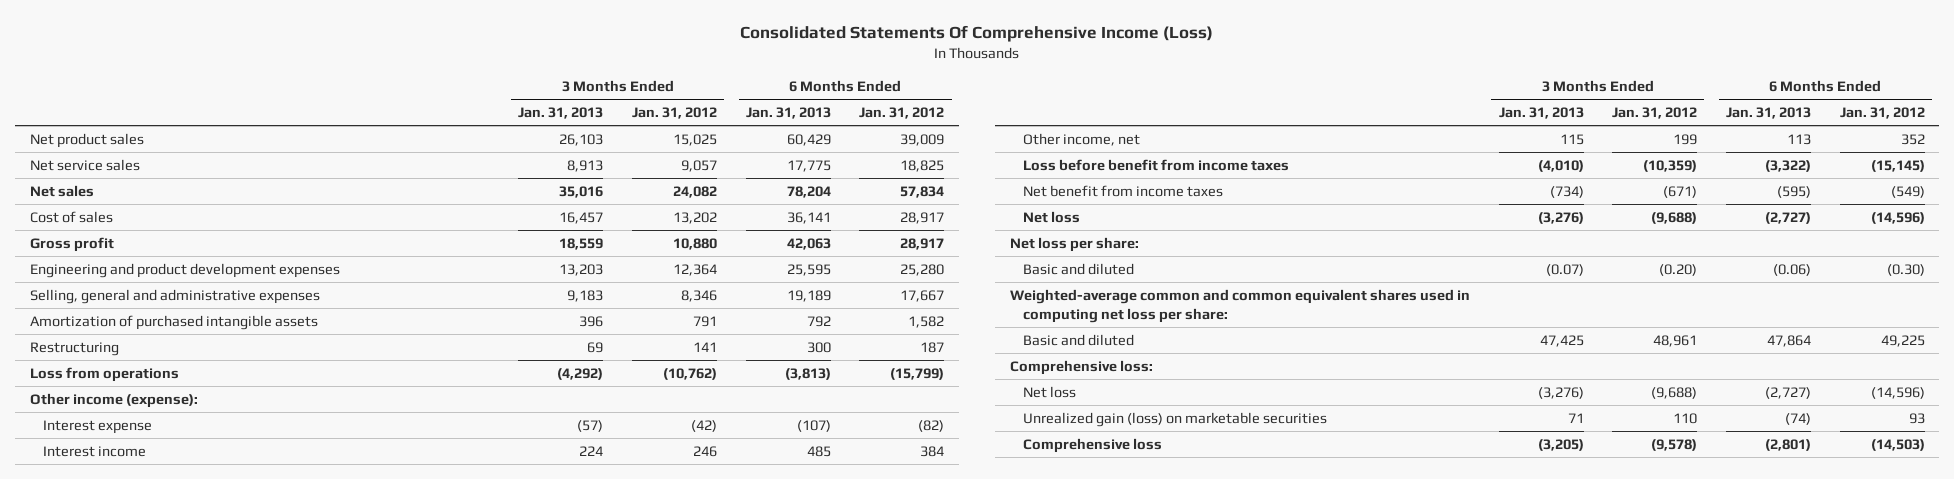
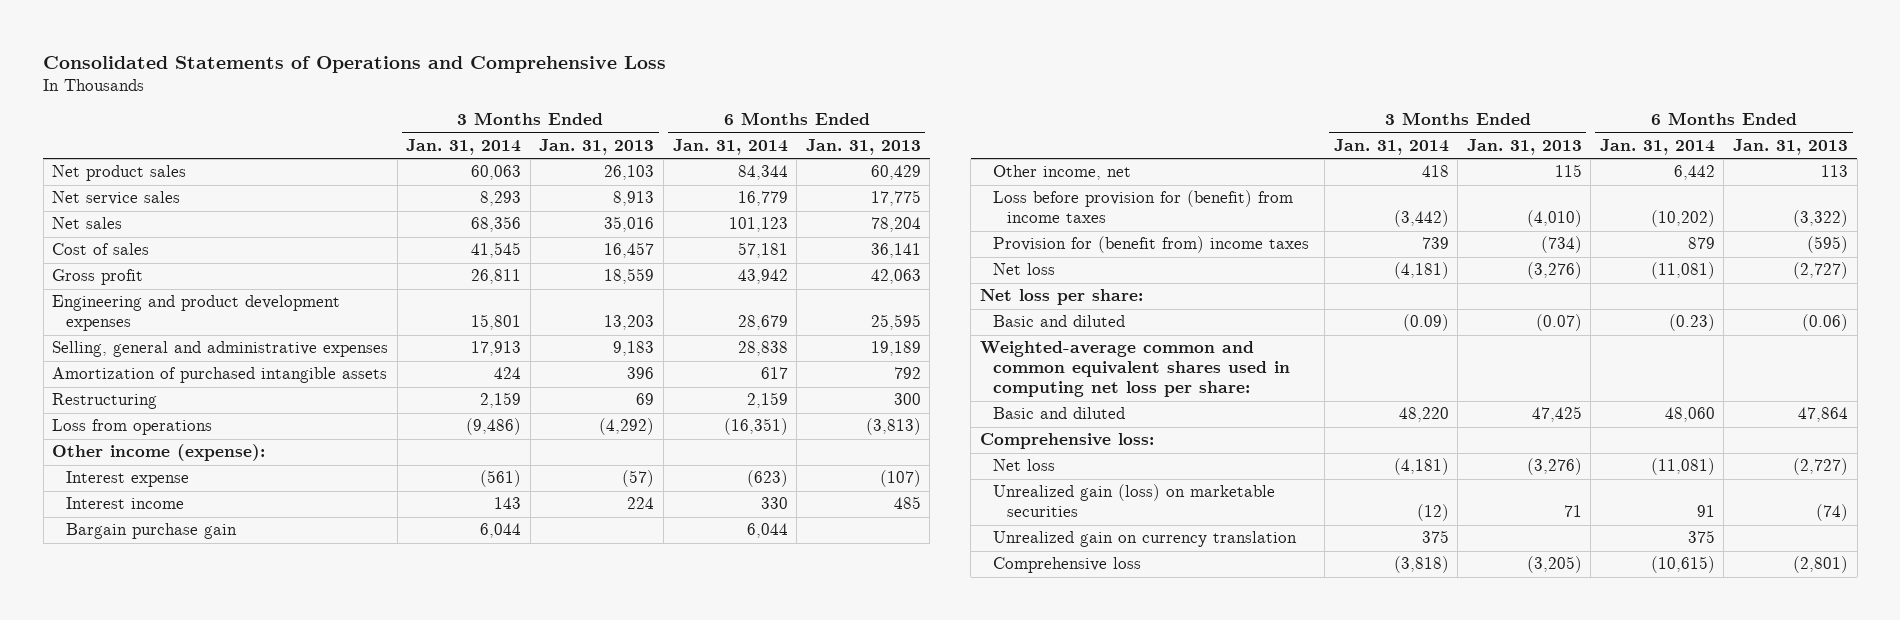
[740,25,1214,43] Consolidated Statements Of Comprehensive Income (Loss) -> [43,55,667,73] Consolidated Statements of Operations and Comprehensive Loss
[632,106,718,119] Jan. 31, 2012 -> none
[859,106,945,119] Jan. 31, 2012 -> none
none -> [406,138,522,155] Jan. 31, 2014
none -> [672,138,788,155] Jan. 31, 2014
none -> [65,523,237,540] Bargain purchase gain
[1023,158,1290,171] Loss before benefit from income taxes -> [993,190,1294,224] Loss before provision for (benefit) from income taxes
[1023,184,1224,197] Net benefit from income taxes -> [993,236,1310,254] Provision for (benefit from) income taxes
none -> [993,531,1298,548] Unrealized gain on currency translation

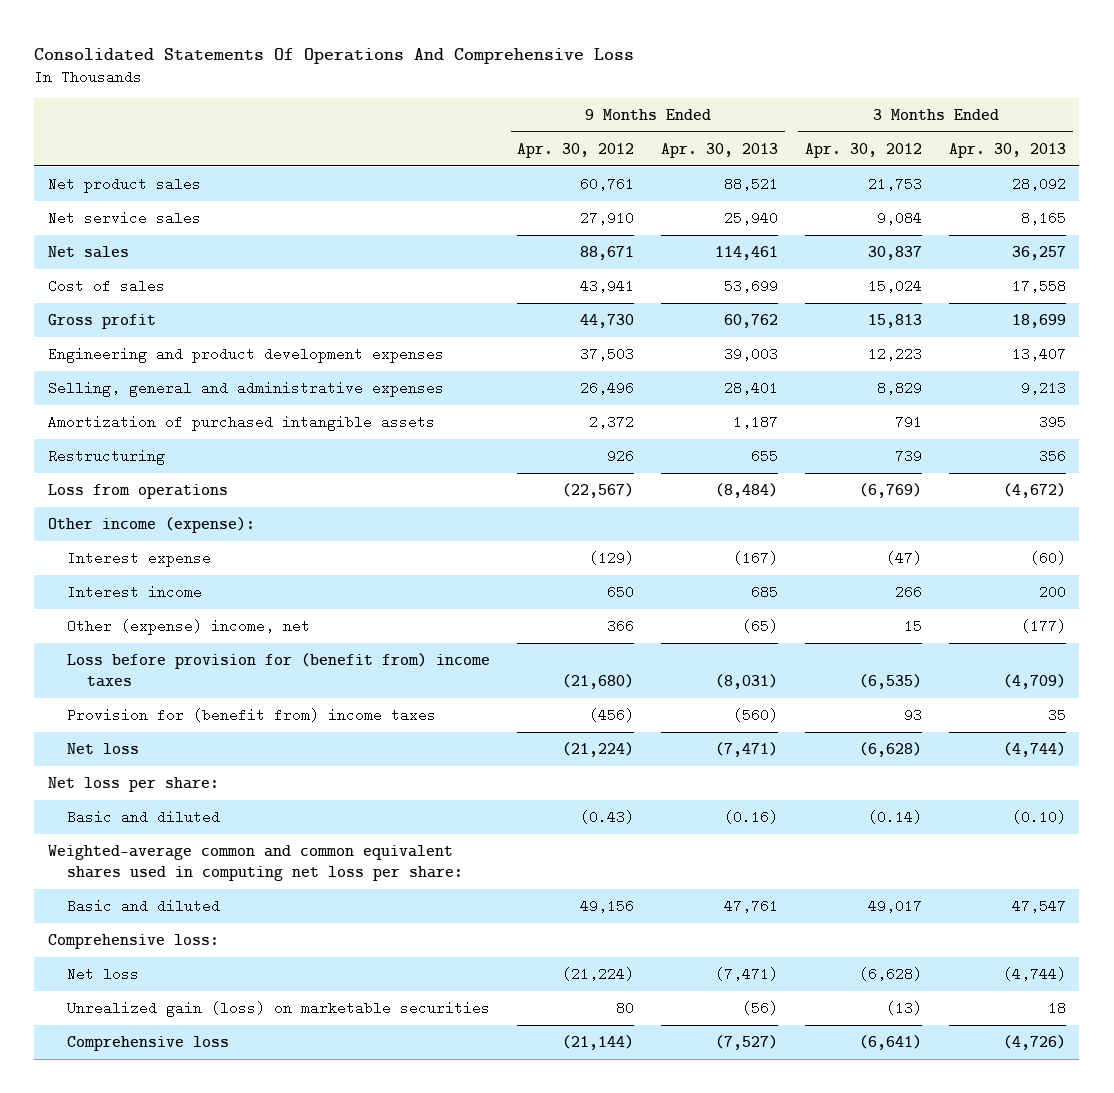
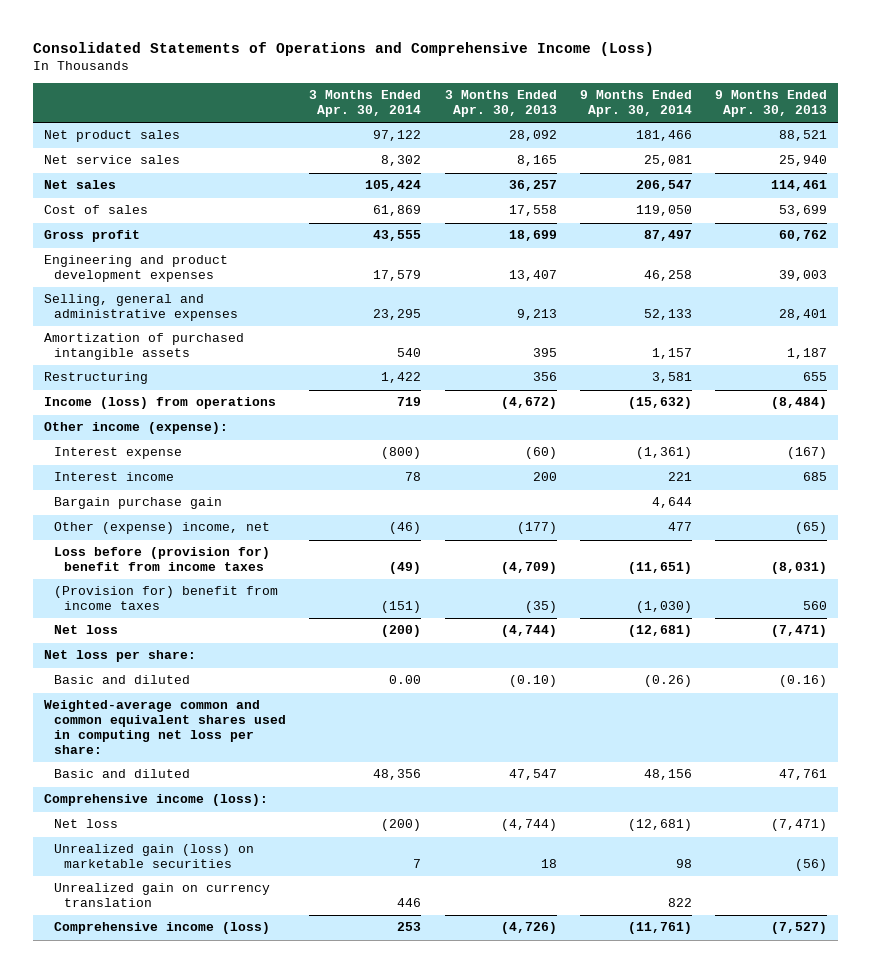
[34,47,635,64] Consolidated Statements Of Operations And Comprehensive Loss -> [32,41,654,56] Consolidated Statements of Operations and Comprehensive Income (Loss)
[517,142,635,158] Apr. 30, 2012 -> none
[805,142,923,158] Apr. 30, 2012 -> none
none -> [309,90,422,118] 3 Months Ended Apr. 30, 2014
none -> [579,90,692,118] 9 Months Ended Apr. 30, 2014
[47,483,228,499] Loss from operations -> [44,397,277,410] Income (loss) from operations
none -> [54,497,223,510] Bargain purchase gain
[67,652,491,688] Loss before provision for (benefit from) income taxes -> [54,547,271,572] Loss before (provision for) benefit from income taxes
[67,707,437,722] Provision for (benefit from) income taxes -> [54,586,279,611] (Provision for) benefit from income taxes
[733,707,779,722] (560) -> [802,601,827,611] 560
[1048,707,1067,722] 35 -> [524,601,557,614] (35)
[47,933,219,949] Comprehensive loss: -> [44,794,269,807] Comprehensive income (loss):
none -> [54,883,271,908] Unrealized gain on currency translation
[67,1035,230,1051] Comprehensive loss -> [54,922,271,935] Comprehensive income (loss)

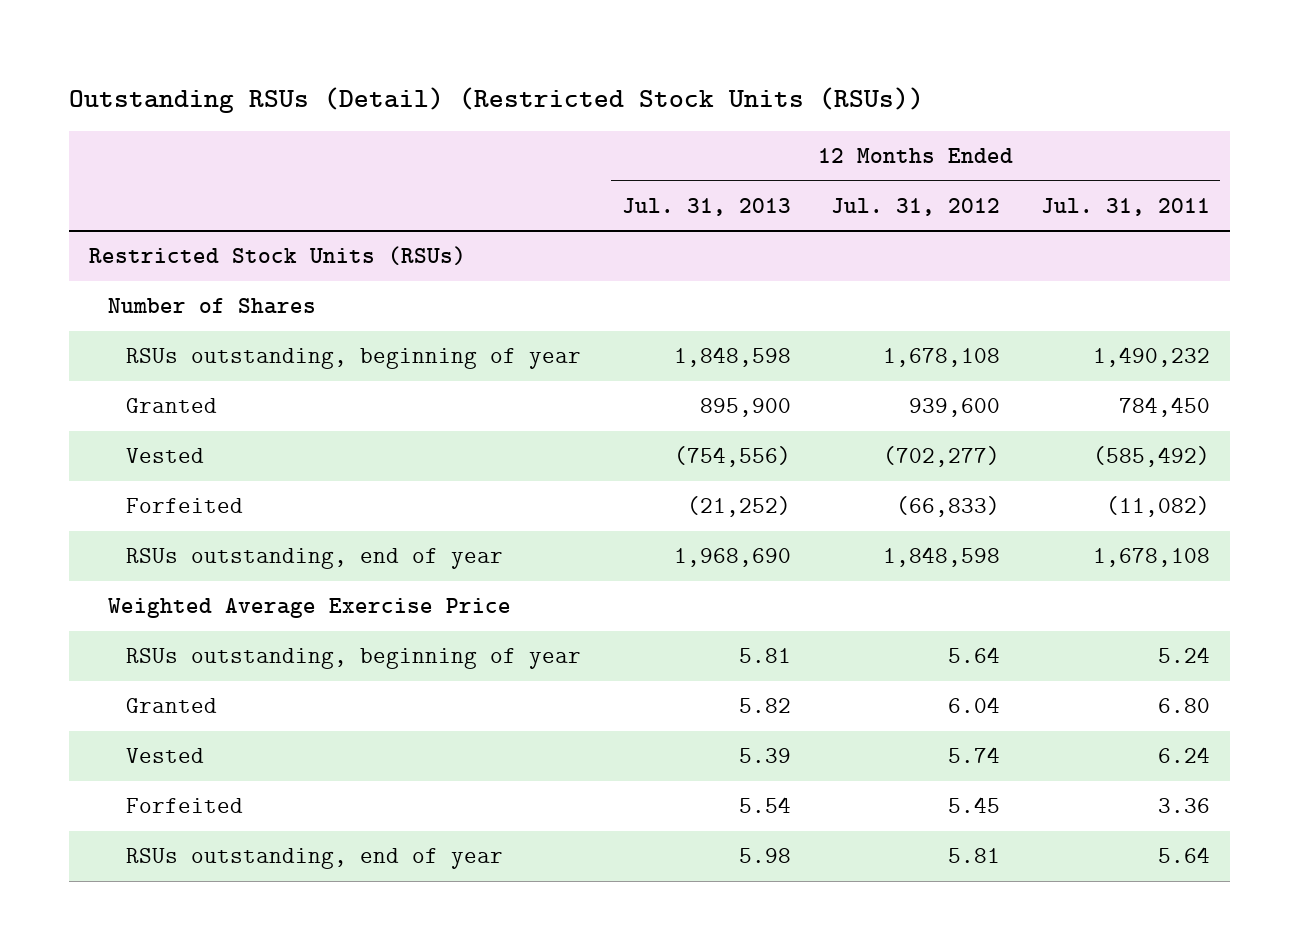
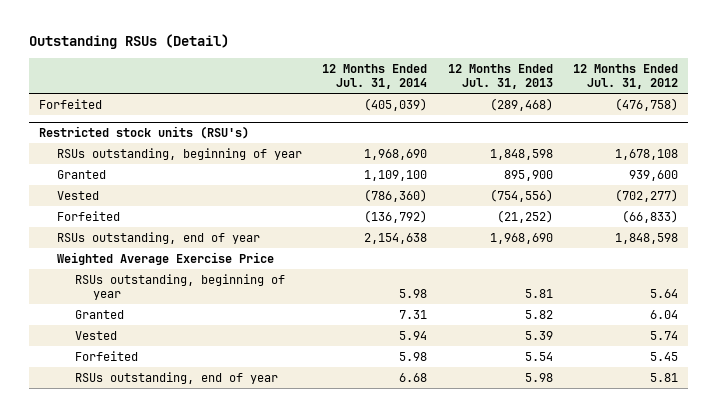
[68,86,924,113] Outstanding RSUs (Detail) (Restricted Stock Units (RSUs)) -> [28,34,229,50] Outstanding RSUs (Detail)
[1040,197,1210,216] Jul. 31, 2011 -> none
none -> [322,63,428,90] 12 Months Ended Jul. 31, 2014
[107,298,316,315] Number of Shares -> none
none -> [38,98,102,109] Forfeited
[89,246,467,266] Restricted Stock Units (RSUs) -> [38,125,249,139] Restricted stock units (RSU's)

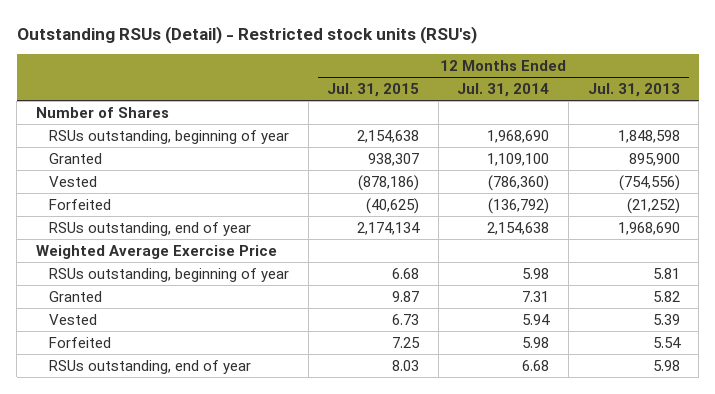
[28,34,229,50] Outstanding RSUs (Detail) -> [16,25,477,44] Outstanding RSUs (Detail) - Restricted stock units (RSU's)
[573,63,679,90] 12 Months Ended Jul. 31, 2012 -> none
none -> [327,82,420,97] Jul. 31, 2015
[38,98,102,109] Forfeited -> none
[38,125,249,139] Restricted stock units (RSU's) -> none
none -> [35,106,169,118] Number of Shares

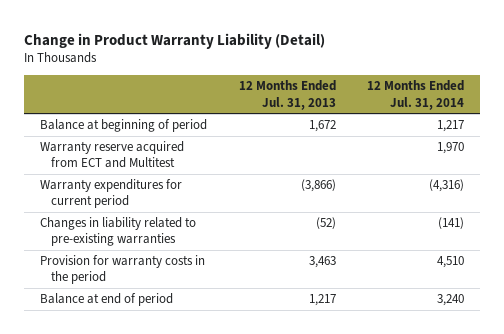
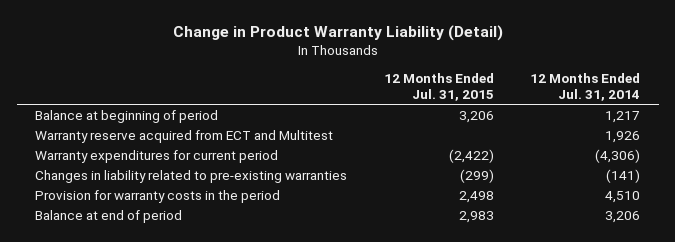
[238,80,336,110] 12 Months Ended Jul. 31, 2013 -> none
none -> [383,73,494,101] 12 Months Ended Jul. 31, 2015
[437,142,465,155] 1,970 -> [605,130,641,143] 1,926
[429,179,465,193] (4,316) -> [595,148,641,163] (4,306)
[437,294,465,307] 3,240 -> [605,210,641,223] 3,206

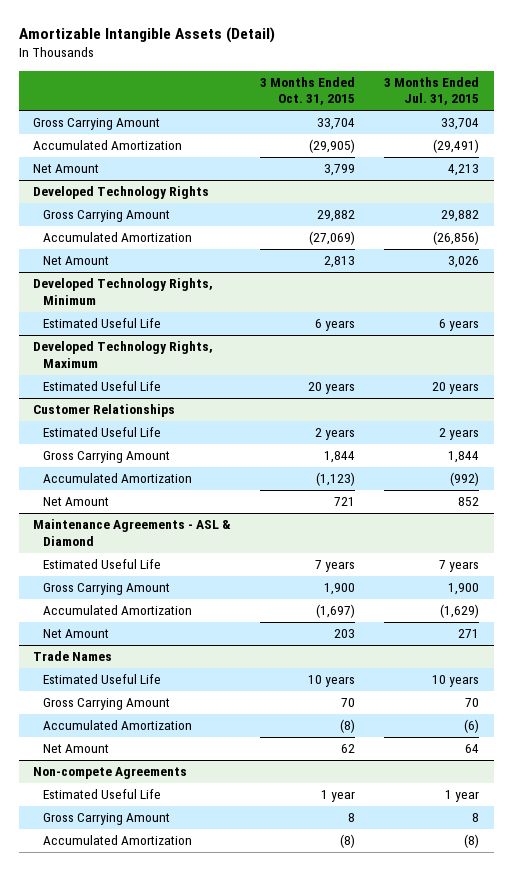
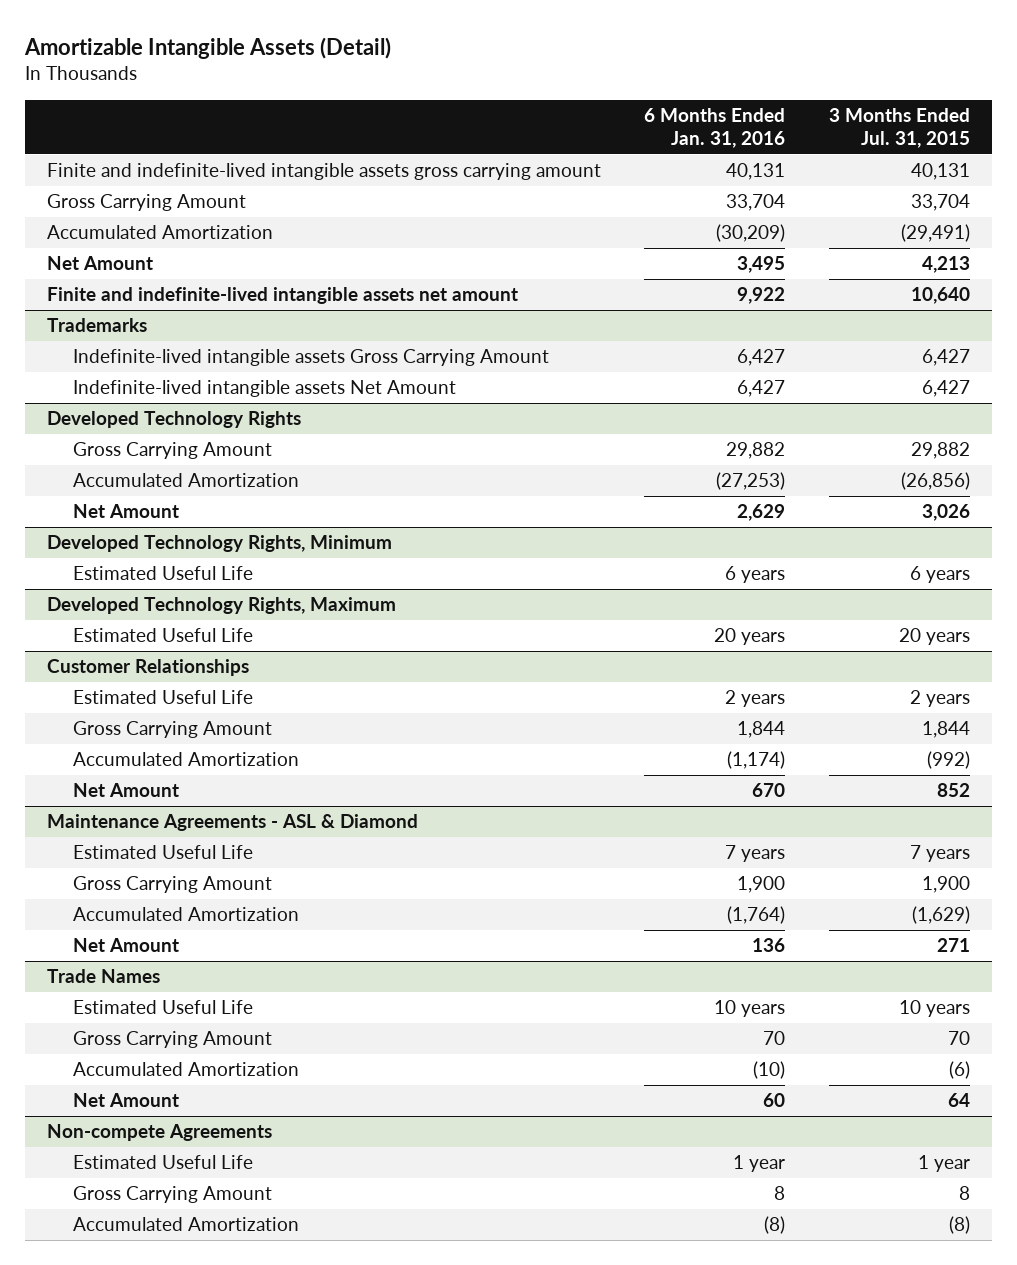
[260,76,356,106] 3 Months Ended Oct. 31, 2015 -> none
none -> [644,107,786,149] 6 Months Ended Jan. 31, 2016
none -> [46,163,601,181] Finite and indefinite-lived intangible assets gross carrying amount
none -> [46,287,518,305] Finite and indefinite-lived intangible assets net amount
none -> [46,318,147,333] Trademarks
none -> [72,349,549,367] Indefinite-lived intangible assets Gross Carrying Amount
none -> [72,380,456,398] Indefinite-lived intangible assets Net Amount

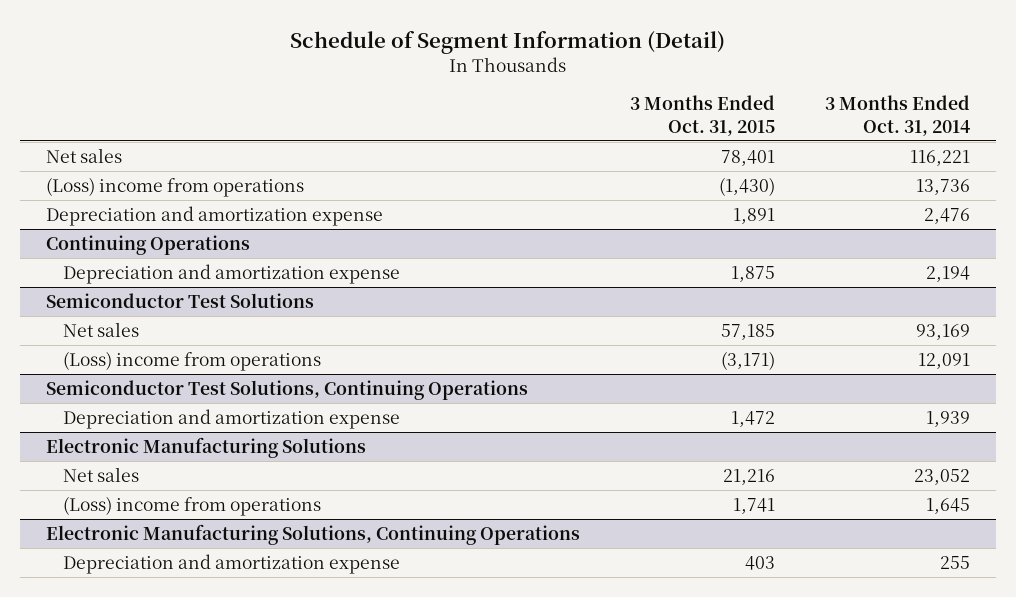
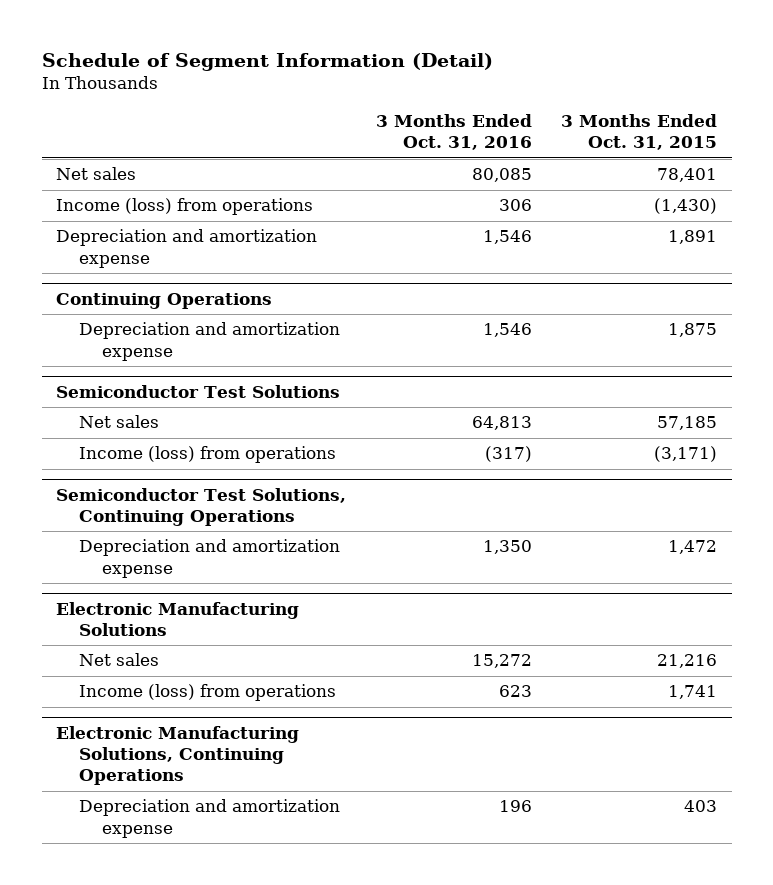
[825,95,971,136] 3 Months Ended Oct. 31, 2014 -> none
none -> [375,114,532,151] 3 Months Ended Oct. 31, 2016
[45,176,304,197] (Loss) income from operations -> [56,198,314,216] Income (loss) from operations
[63,350,322,371] (Loss) income from operations -> [79,446,337,464] Income (loss) from operations
[63,495,322,516] (Loss) income from operations -> [79,684,337,702] Income (loss) from operations

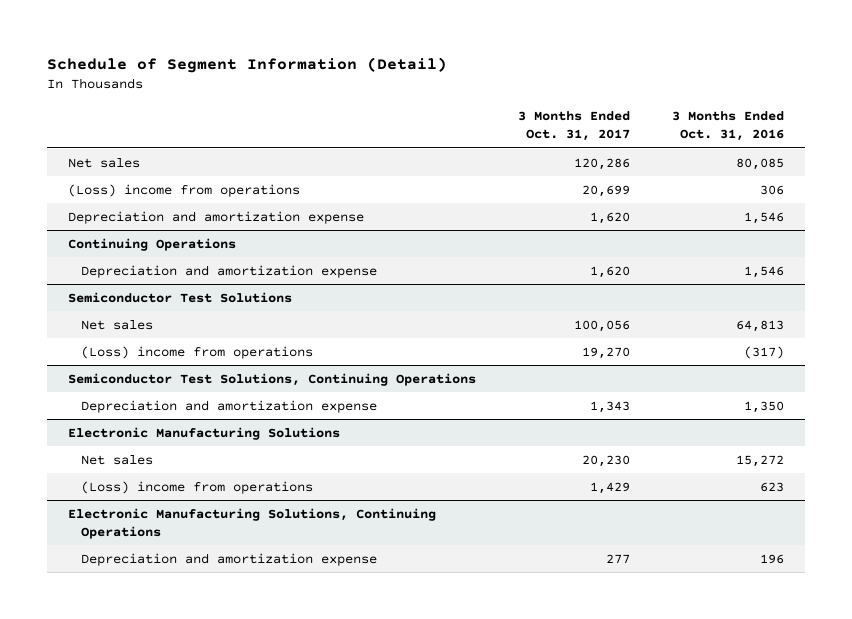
[560,114,717,151] 3 Months Ended Oct. 31, 2015 -> none
none -> [517,111,630,142] 3 Months Ended Oct. 31, 2017
[56,198,314,216] Income (loss) from operations -> [67,183,300,197] (Loss) income from operations
[79,446,337,464] Income (loss) from operations -> [80,345,313,359] (Loss) income from operations
[79,684,337,702] Income (loss) from operations -> [80,480,313,494] (Loss) income from operations

